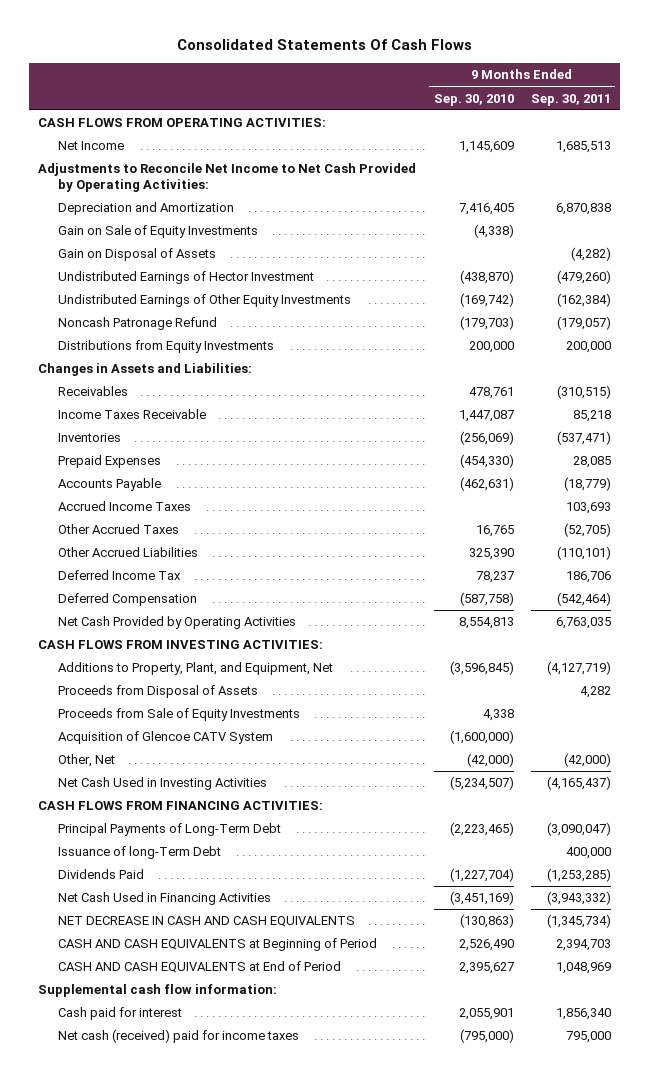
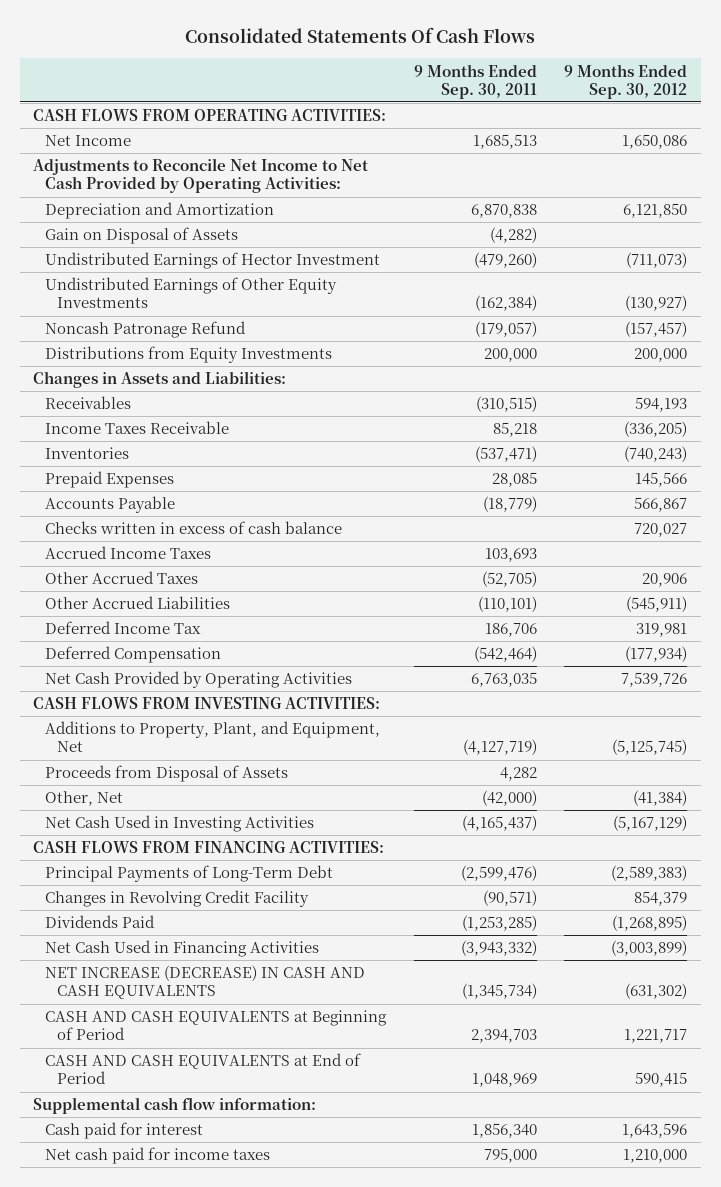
[433,93,514,106] Sep. 30, 2010 -> none
none -> [564,63,688,99] 9 Months Ended Sep. 30, 2012
[57,225,258,239] Gain on Sale of Equity Investments -> none
none -> [45,521,343,535] Checks written in excess of cash balance
[57,708,300,722] Proceeds from Sale of Equity Investments -> none
[57,731,273,745] Acquisition of Glencoe CATV System -> none
[57,846,221,860] Issuance of long-Term Debt -> none
[547,822,612,837] (3,090,047) -> [460,865,537,882] (2,599,476)
none -> [45,890,310,908] Changes in Revolving Credit Facility
[57,916,355,928] NET DECREASE IN CASH AND CASH EQUIVALENTS -> [45,965,366,1000] NET INCREASE (DECREASE) IN CASH AND CASH EQUIVALENTS
[57,1029,299,1044] Net cash (received) paid for income taxes -> [45,1147,271,1165] Net cash paid for income taxes

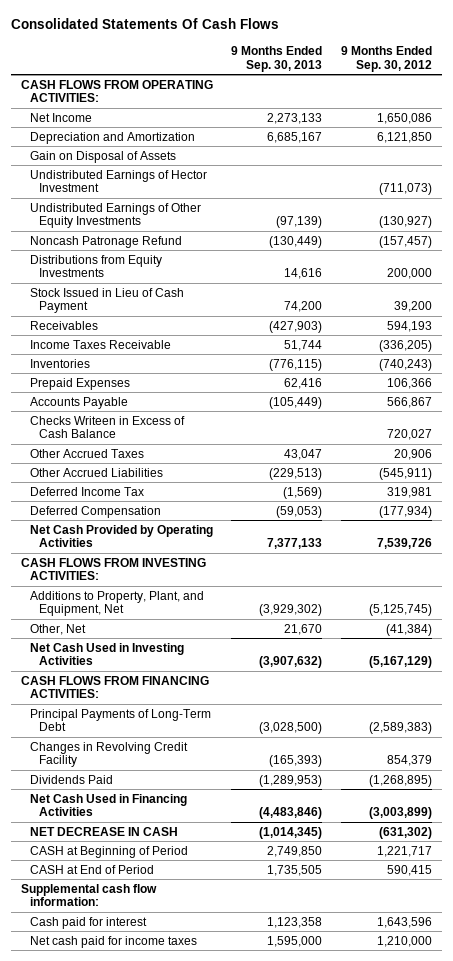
[413,63,537,99] 9 Months Ended Sep. 30, 2011 -> none
none -> [231,45,323,72] 9 Months Ended Sep. 30, 2013
[33,158,369,194] Adjustments to Reconcile Net Income to Net Cash Provided by Operating Activities: -> none
[33,371,287,389] Changes in Assets and Liabilities: -> none
none -> [29,287,184,314] Stock Issued in Lieu of Cash Payment
[635,472,688,488] 145,566 -> [387,377,433,389] 106,366
[45,546,212,560] Accrued Income Taxes -> none
[45,521,343,535] Checks written in excess of cash balance -> [29,415,185,439] Checks Writeen in Excess of Cash Balance
[45,765,289,783] Proceeds from Disposal of Assets -> none
[45,965,366,1000] NET INCREASE (DECREASE) IN CASH AND CASH EQUIVALENTS -> [29,826,178,836] NET DECREASE IN CASH
[45,1010,388,1041] CASH AND CASH EQUIVALENTS at Beginning of Period -> [29,845,188,858] CASH at Beginning of Period
[45,1053,362,1085] CASH AND CASH EQUIVALENTS at End of Period -> [29,864,154,874] CASH at End of Period

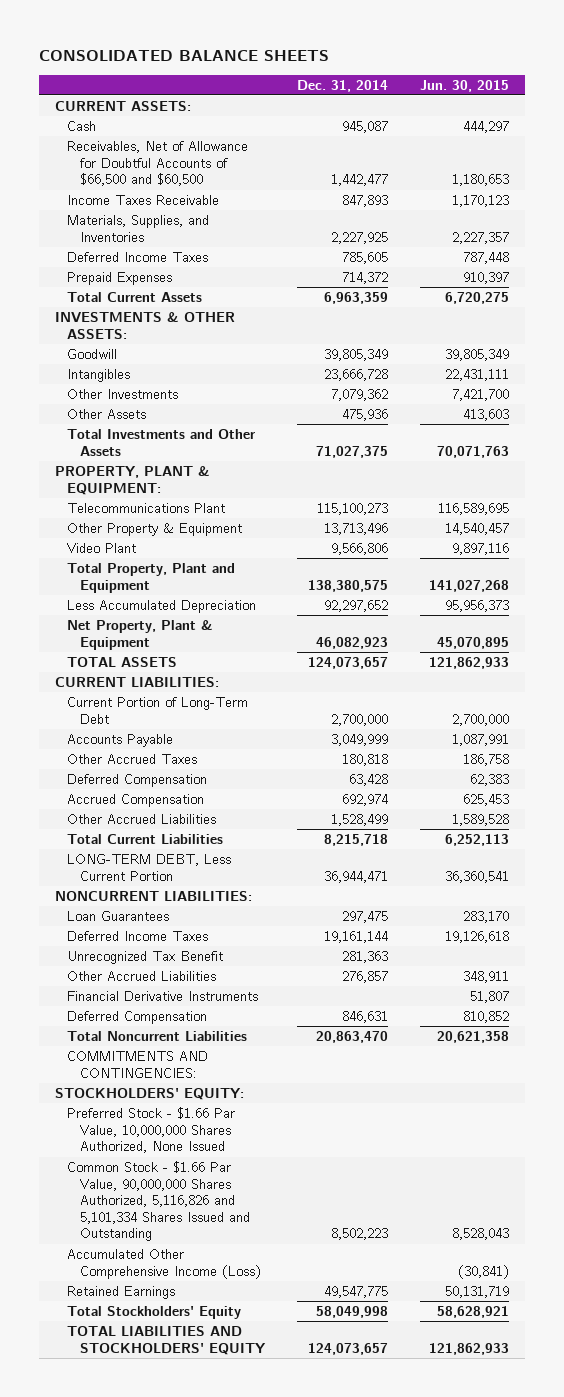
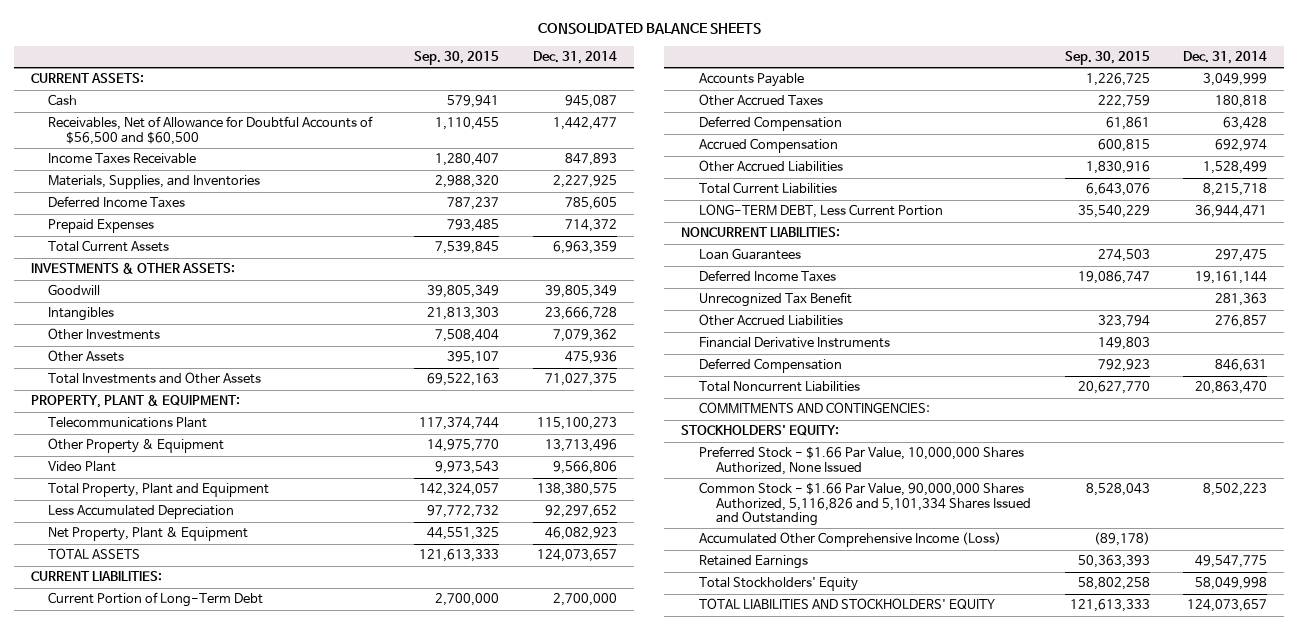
[419,79,509,92] Jun. 30, 2015 -> none
none -> [414,50,500,65] Sep. 30, 2015
[67,141,249,187] Receivables, Net of Allowance for Doubtful Accounts of $66,500 and $60,500 -> [48,116,374,145] Receivables, Net of Allowance for Doubtful Accounts of $56,500 and $60,500

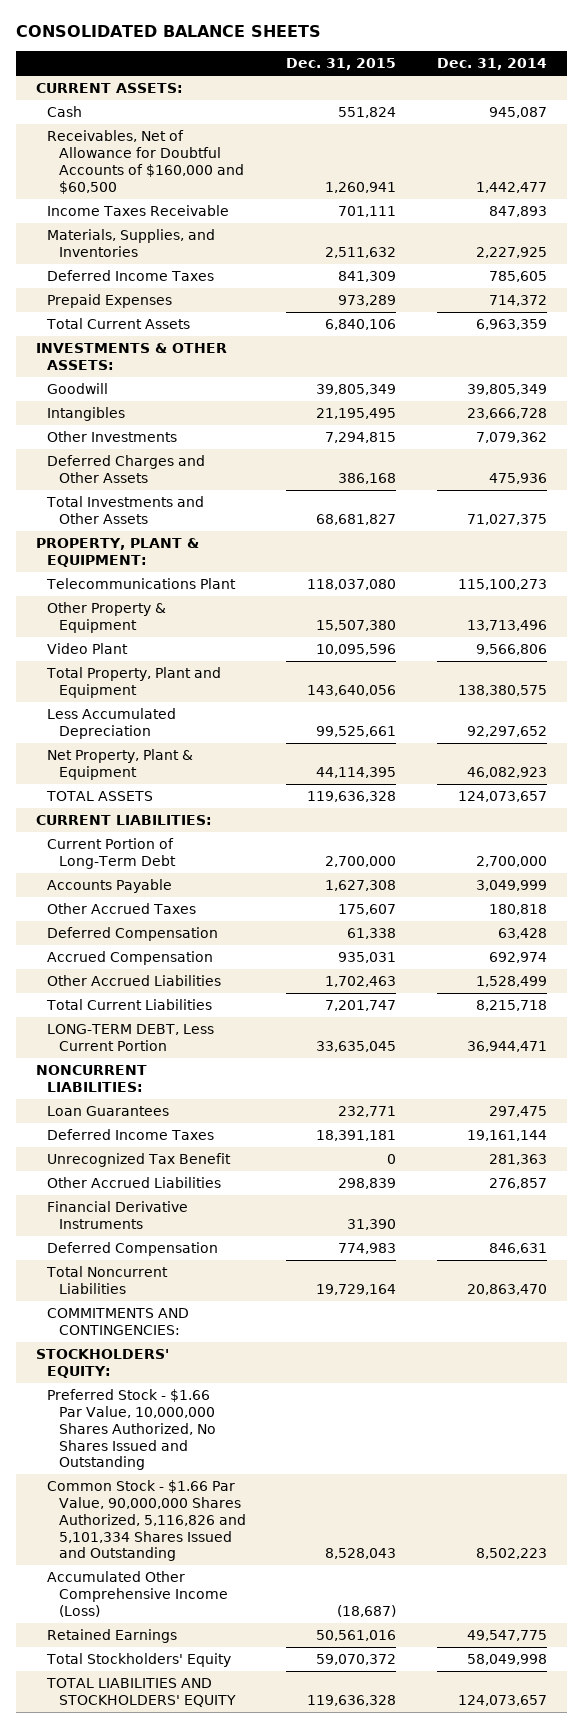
[414,50,500,65] Sep. 30, 2015 -> none
none -> [286,58,397,71] Dec. 31, 2015
[48,116,374,145] Receivables, Net of Allowance for Doubtful Accounts of $56,500 and $60,500 -> [47,130,244,194] Receivables, Net of Allowance for Doubtful Accounts of $160,000 and $60,500
[48,350,125,363] Other Assets -> [47,455,206,483] Deferred Charges and Other Assets
[698,446,1024,475] Preferred Stock - $1.66 Par Value, 10,000,000 Shares Authorized, None Issued -> [47,1389,216,1471] Preferred Stock - $1.66 Par Value, 10,000,000 Shares Authorized, No Shares Issued and Outstanding

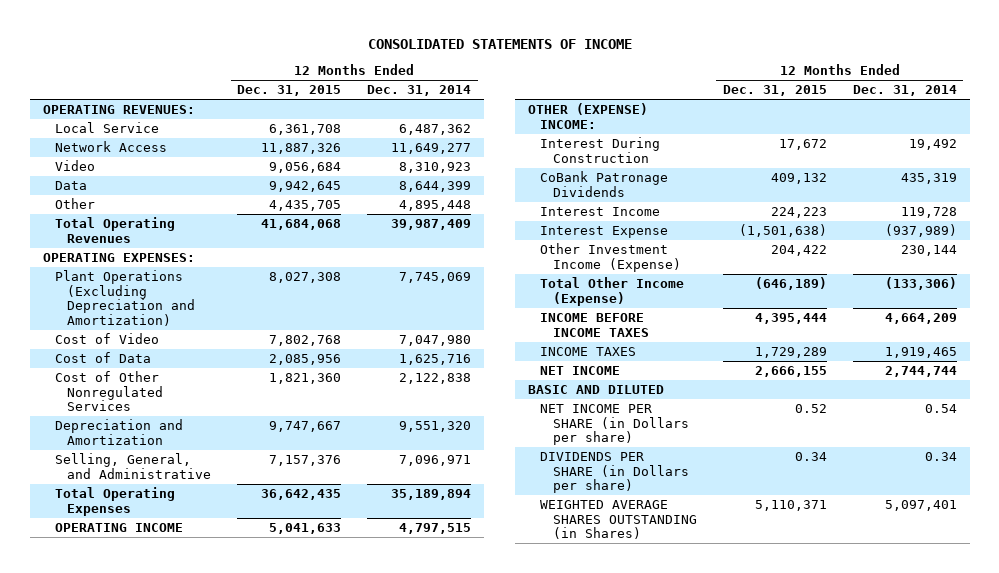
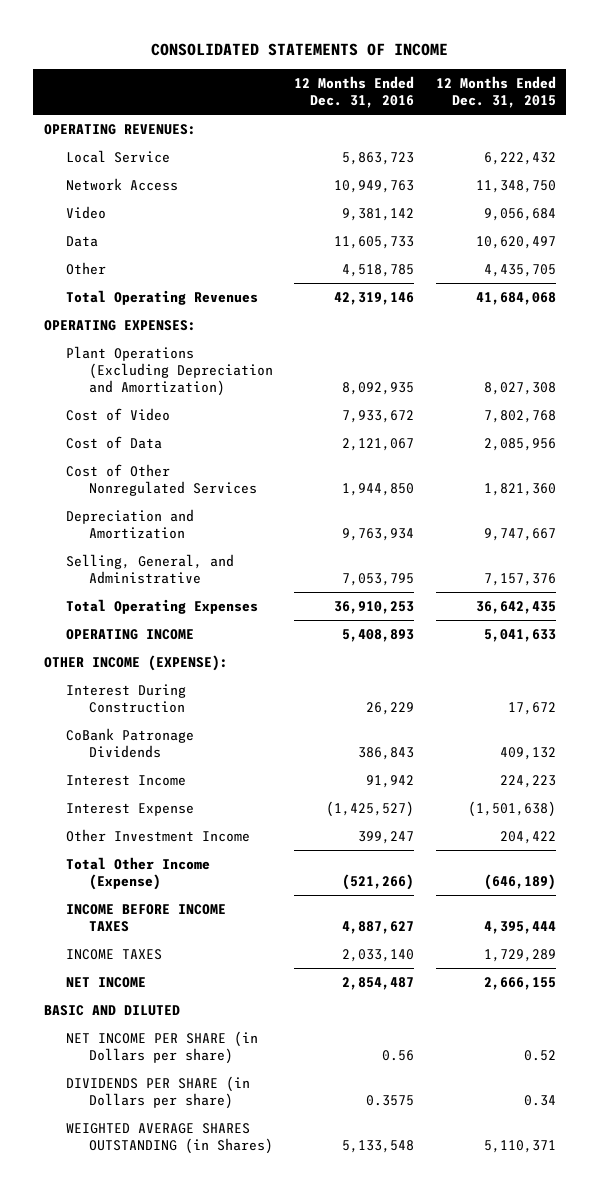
[367,85,472,97] Dec. 31, 2014 -> none
none -> [294,76,415,109] 12 Months Ended Dec. 31, 2016
[269,124,342,136] 6,361,708 -> [483,151,556,165] 6,222,432
[261,143,342,155] 11,887,326 -> [475,179,556,193] 11,348,750
[269,181,342,193] 9,942,645 -> [475,235,556,249] 10,620,497
[528,103,649,129] OTHER (EXPENSE) INCOME: -> [43,654,228,671] OTHER INCOME (EXPENSE):
[540,243,681,272] Other Investment Income (Expense) -> [66,828,251,842] Other Investment Income

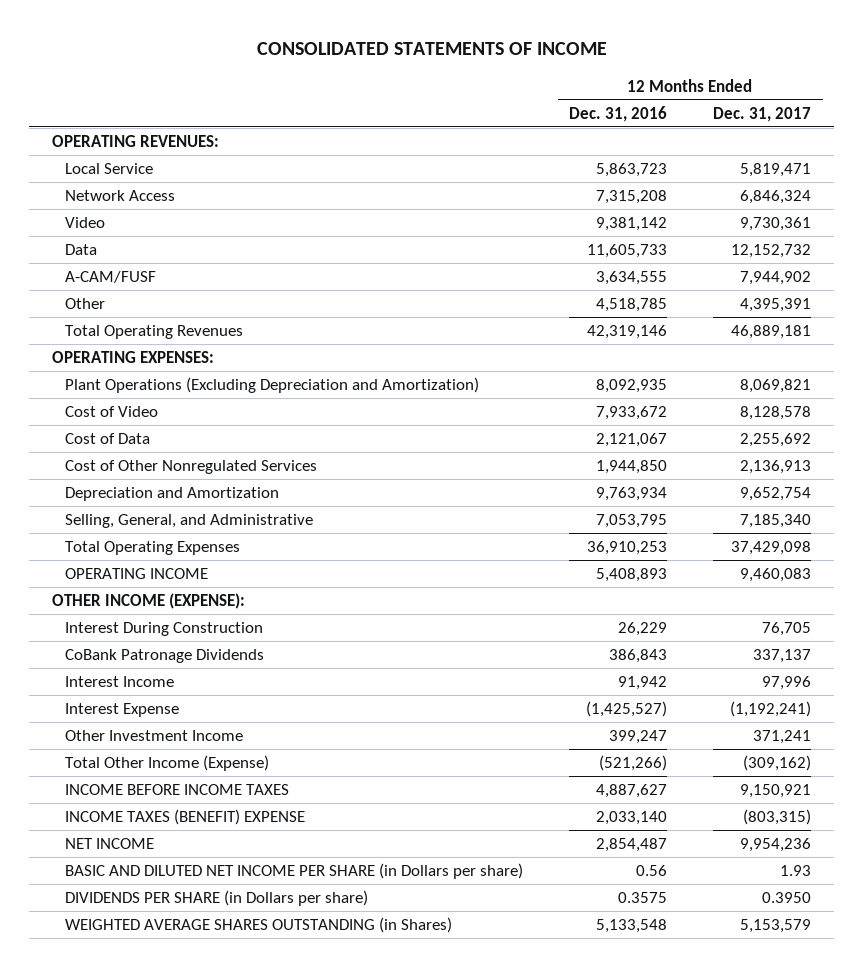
[435,76,556,109] 12 Months Ended Dec. 31, 2015 -> none
none -> [713,106,812,122] Dec. 31, 2017
[334,179,415,193] 10,949,763 -> [596,190,668,205] 7,315,208
none -> [65,271,157,284] A-CAM/FUSF
[66,948,163,960] INCOME TAXES -> [65,809,306,826] INCOME TAXES (BENEFIT) EXPENSE
[43,1004,180,1016] BASIC AND DILUTED -> none
[66,1030,259,1064] NET INCOME PER SHARE (in Dollars per share) -> [65,863,524,880] BASIC AND DILUTED NET INCOME PER SHARE (in Dollars per share)

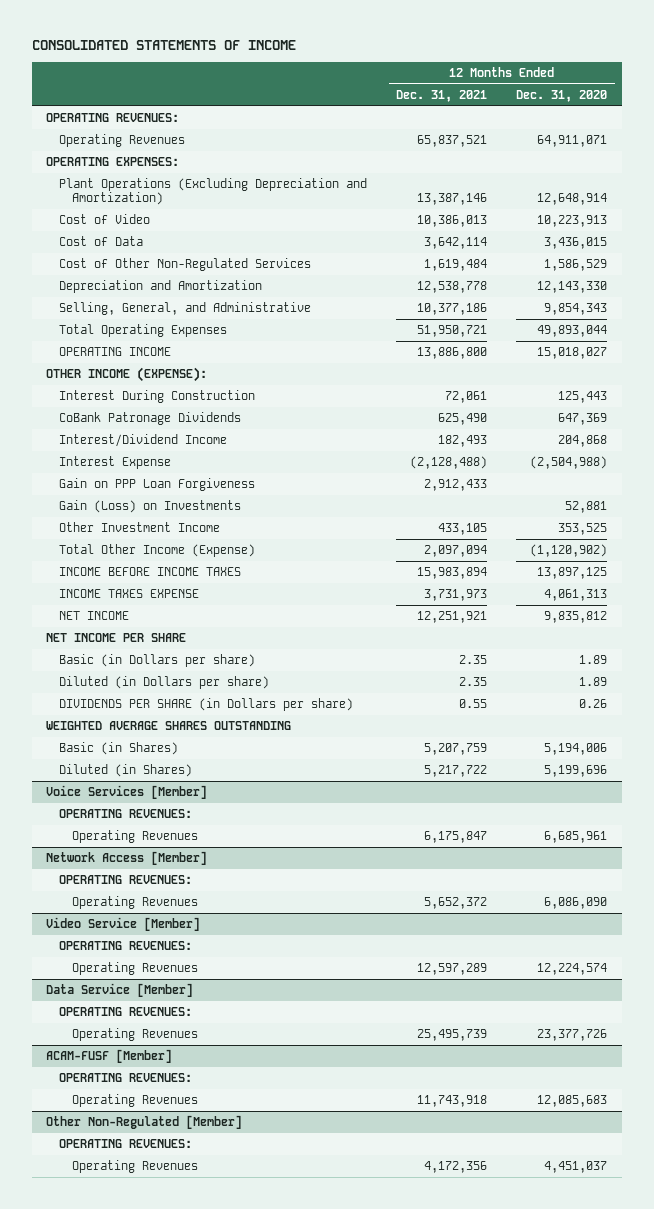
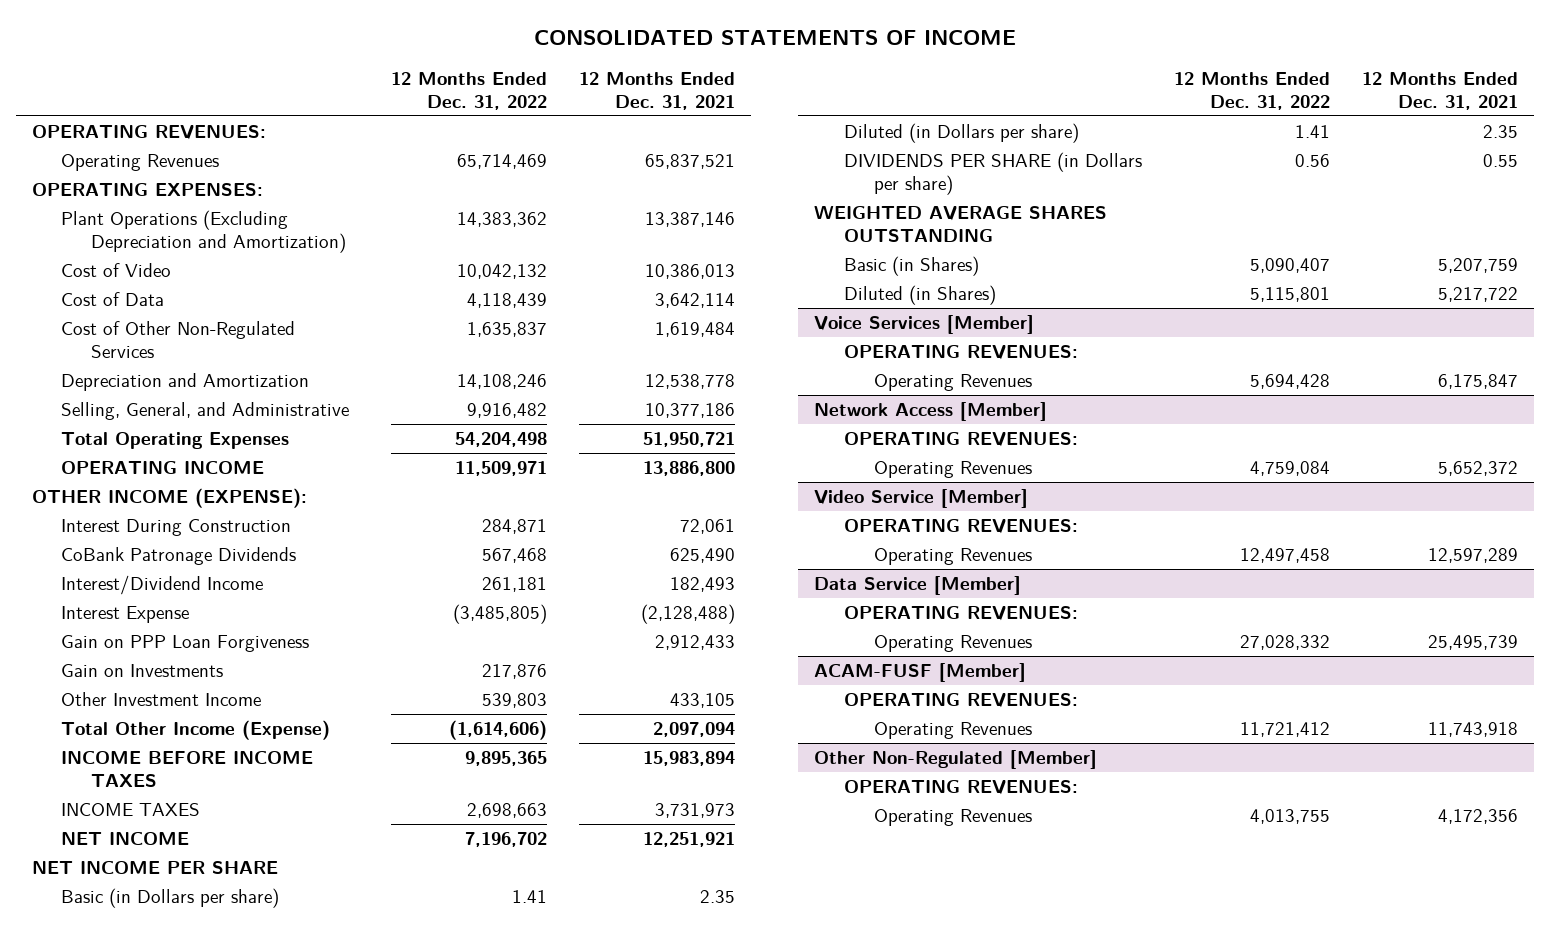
[516,90,608,103] Dec. 31, 2020 -> none
none -> [391,72,548,110] 12 Months Ended Dec. 31, 2022
[59,500,242,514] Gain (Loss) on Investments -> [61,664,224,678] Gain on Investments
[59,589,200,599] INCOME TAXES EXPENSE -> [61,803,201,817] INCOME TAXES

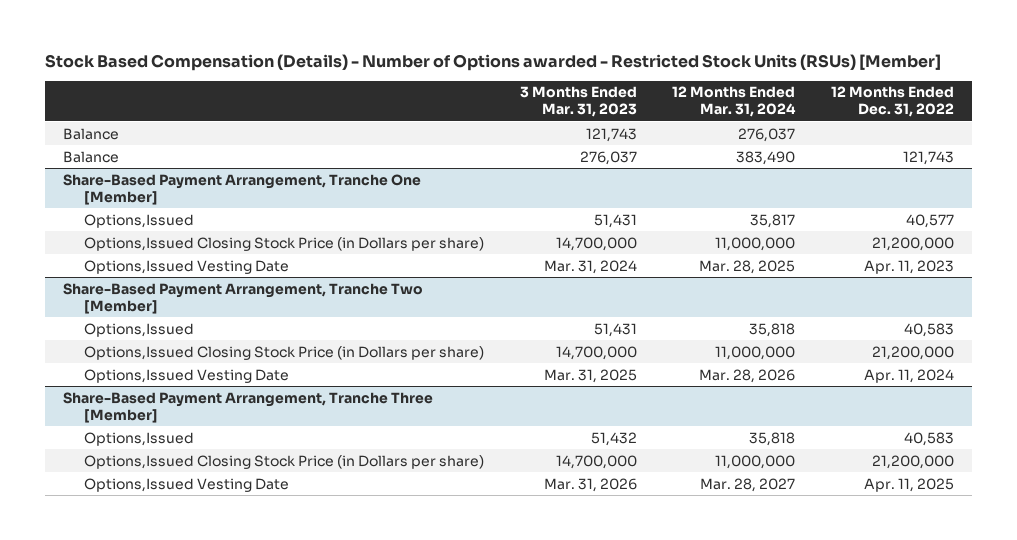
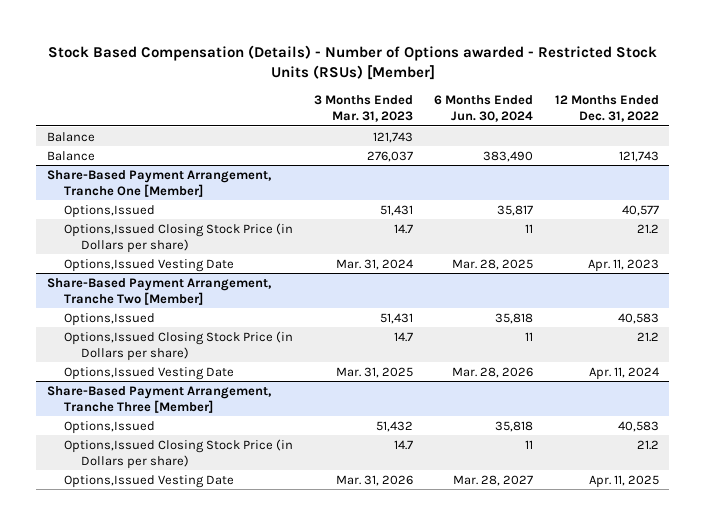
[672,86,797,118] 12 Months Ended Mar. 31, 2024 -> none
none -> [434,94,534,122] 6 Months Ended Jun. 30, 2024
[555,236,637,251] 14,700,000 -> [394,223,414,234] 14.7
[872,236,955,251] 21,200,000 -> [636,223,659,234] 21.2
[555,345,637,360] 14,700,000 -> [394,331,414,342] 14.7
[872,345,955,360] 21,200,000 -> [636,331,659,342] 21.2
[555,454,637,469] 14,700,000 -> [394,439,414,450] 14.7
[872,454,955,469] 21,200,000 -> [636,439,659,450] 21.2

